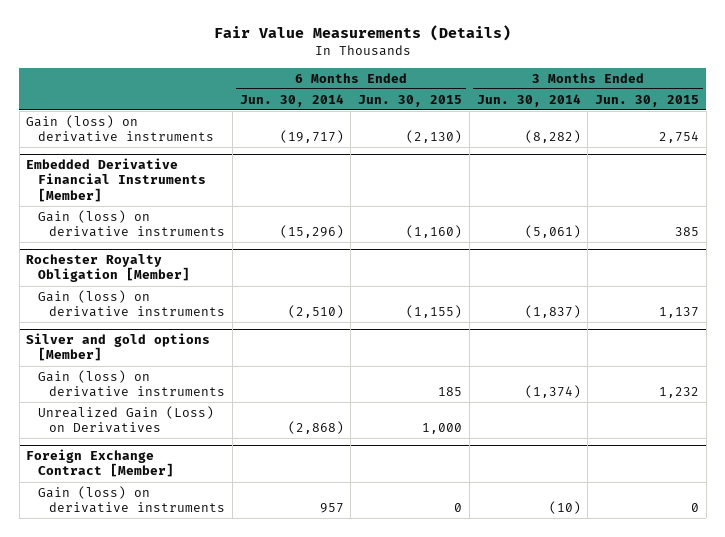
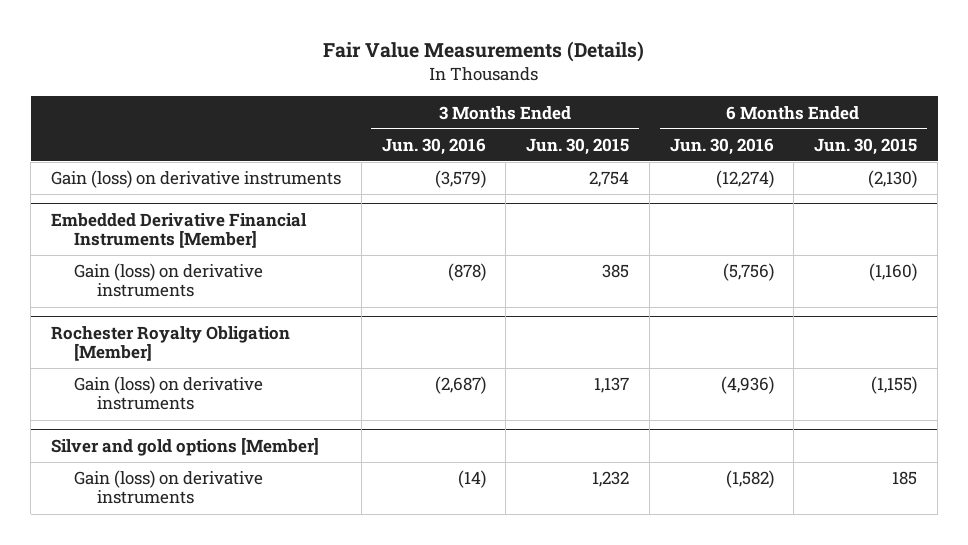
[239,93,344,107] Jun. 30, 2014 -> none
[476,93,581,107] Jun. 30, 2014 -> none
none -> [381,137,486,155] Jun. 30, 2016
none -> [669,137,774,155] Jun. 30, 2016
[37,405,214,433] Unrealized Gain (Loss) on Derivatives -> none
[26,449,174,478] Foreign Exchange Contract [Member] -> none
[37,485,226,513] Gain (loss) on derivative instruments -> none

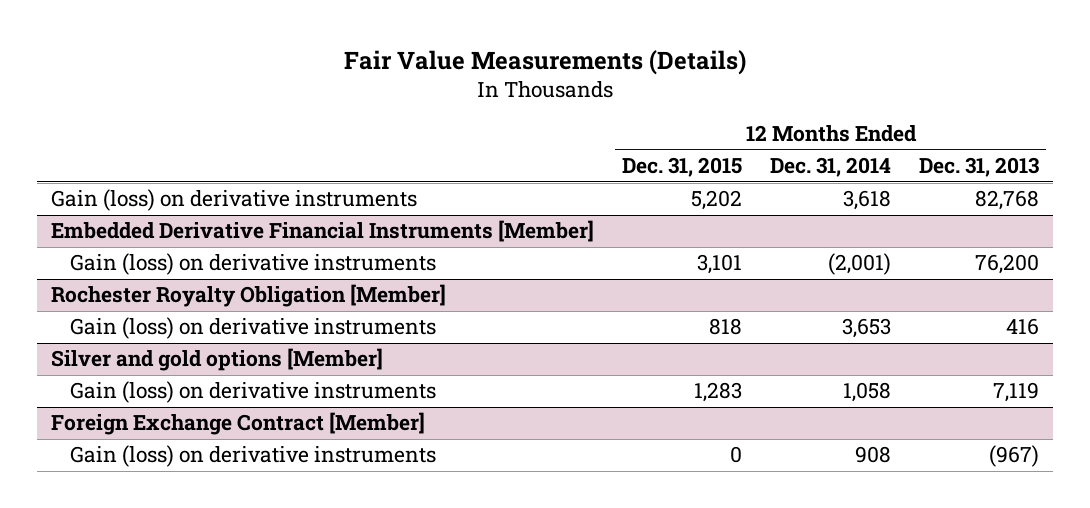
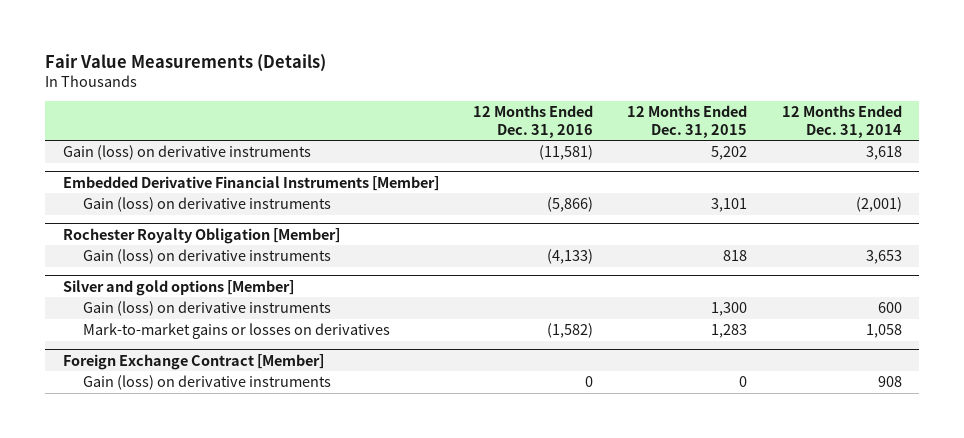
[919,157,1040,178] Dec. 31, 2013 -> none
none -> [472,105,593,138] 12 Months Ended Dec. 31, 2016
[693,382,742,403] 1,283 -> [711,302,748,317] 1,300
[843,382,892,403] 1,058 -> [877,302,902,314] 600
none -> [83,323,391,340] Mark-to-market gains or losses on derivatives

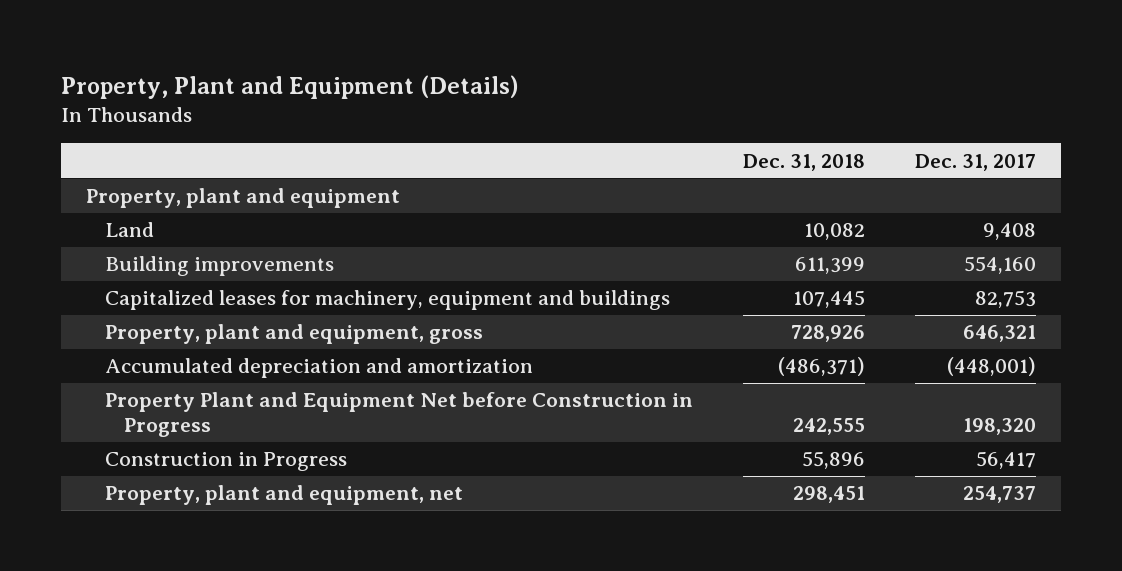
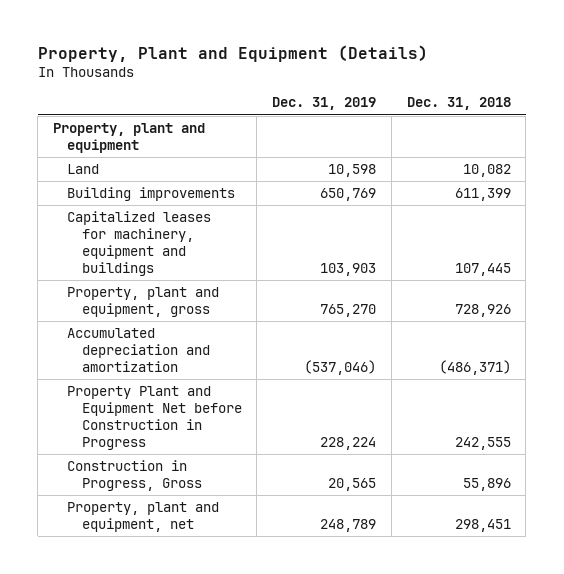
[914,153,1036,171] Dec. 31, 2017 -> none
none -> [272,97,377,111] Dec. 31, 2019
[104,452,347,472] Construction in Progress -> [67,459,202,492] Construction in Progress, Gross

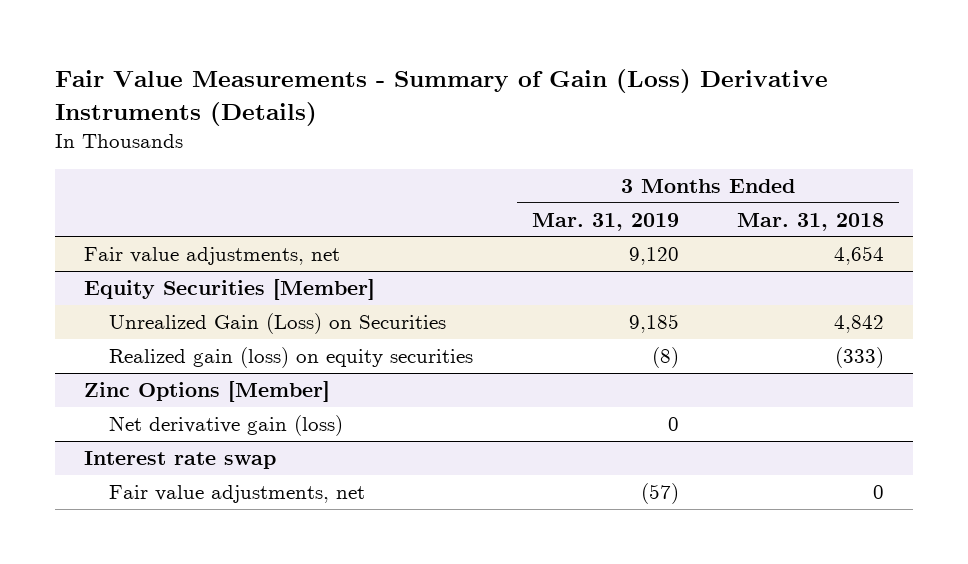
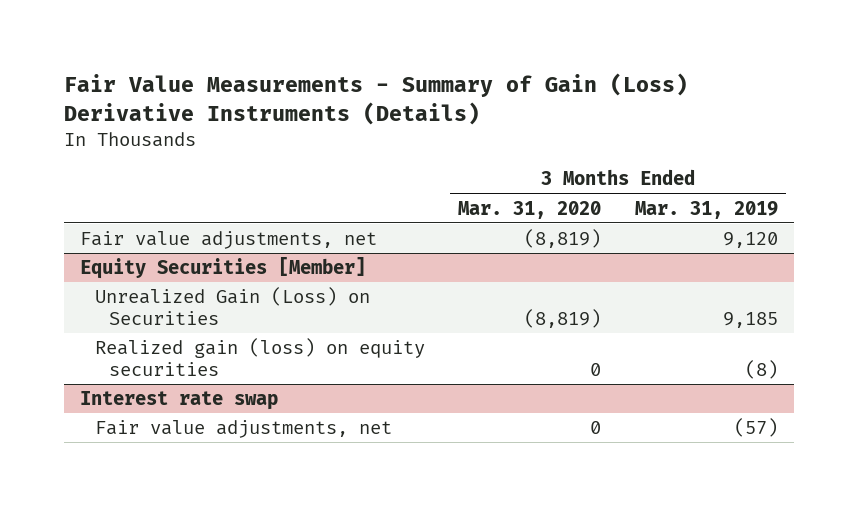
[736,212,884,231] Mar. 31, 2018 -> none
none -> [458,200,602,219] Mar. 31, 2020
[83,381,330,403] Zinc Options [Member] -> none
[109,415,344,437] Net derivative gain (loss) -> none

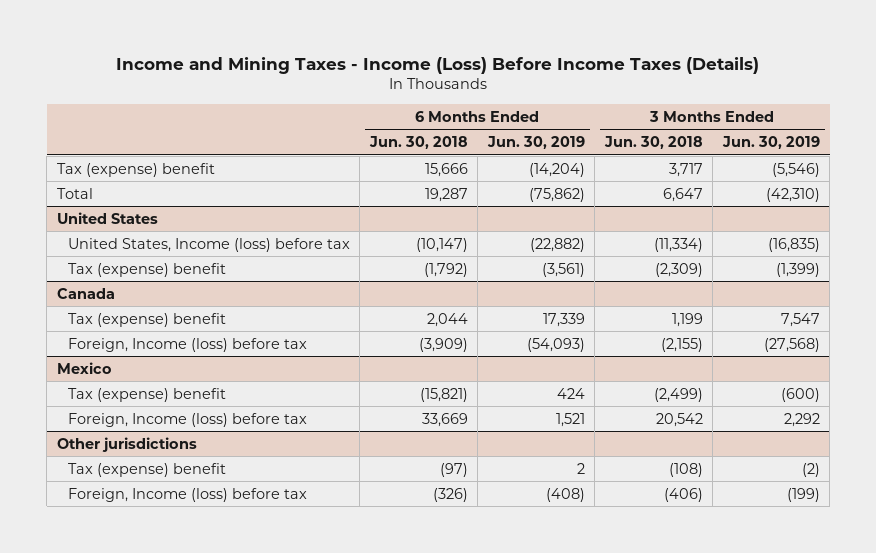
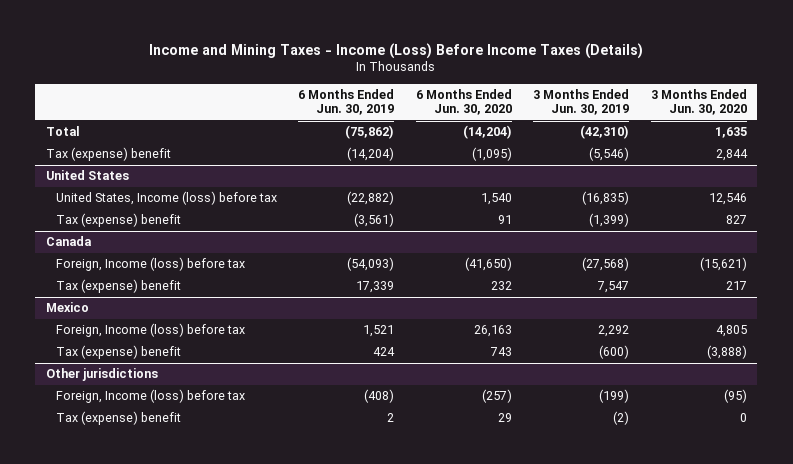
[368,136,468,150] Jun. 30, 2018 -> none
[603,136,703,150] Jun. 30, 2018 -> none
none -> [415,88,512,116] 6 Months Ended Jun. 30, 2020
none -> [650,88,747,116] 3 Months Ended Jun. 30, 2020
[56,162,215,177] Tax (expense) benefit -> [46,147,172,162] Tax (expense) benefit
[67,312,226,327] Tax (expense) benefit -> [55,279,181,294] Tax (expense) benefit
[67,387,226,402] Tax (expense) benefit -> [55,345,181,360] Tax (expense) benefit
[67,462,226,477] Tax (expense) benefit -> [55,411,181,426] Tax (expense) benefit

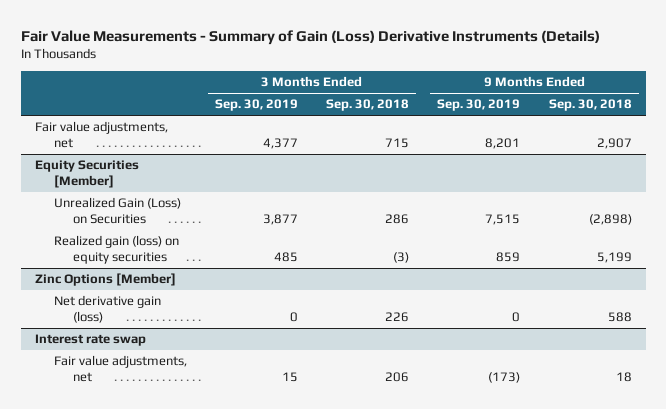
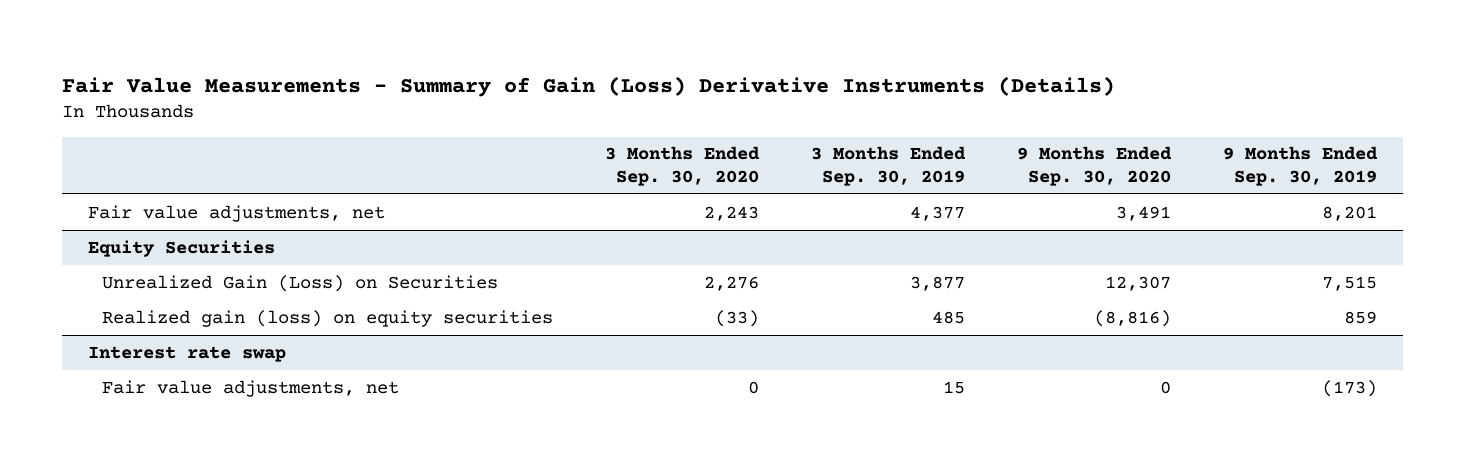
[326,99,410,112] Sep. 30, 2018 -> none
[548,99,632,112] Sep. 30, 2018 -> none
none -> [604,146,760,187] 3 Months Ended Sep. 30, 2020
none -> [1016,146,1172,187] 9 Months Ended Sep. 30, 2020
[34,160,139,188] Equity Securities [Member] -> [87,239,275,257] Equity Securities
[34,273,176,287] Zinc Options [Member] -> none
[54,295,162,323] Net derivative gain (loss) -> none

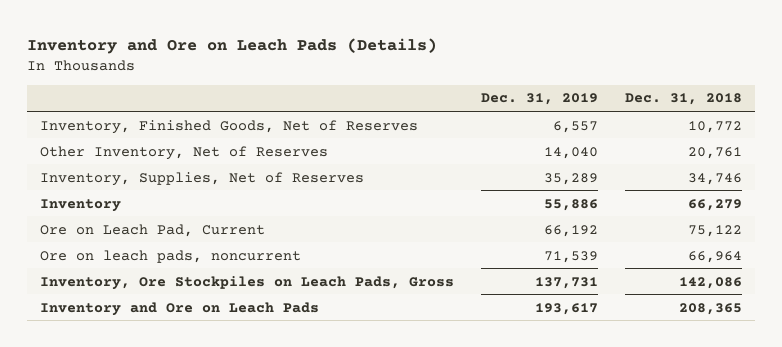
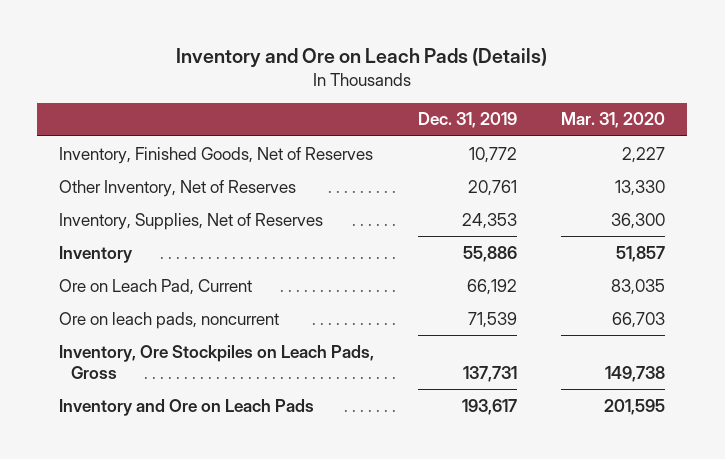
[624,93,742,106] Dec. 31, 2018 -> none
none -> [561,112,666,129] Mar. 31, 2020
[553,120,599,133] 6,557 -> [469,146,518,163] 10,772
[544,146,599,159] 14,040 -> [468,179,518,196] 20,761
[544,172,599,185] 35,289 -> [462,212,518,229] 24,353

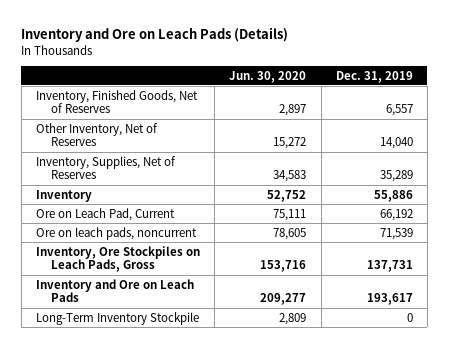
[561,112,666,129] Mar. 31, 2020 -> none
none -> [229,70,307,83] Jun. 30, 2020
[469,146,518,163] 10,772 -> [385,104,413,117] 6,557
[468,179,518,196] 20,761 -> [379,137,413,150] 14,040
[462,212,518,229] 24,353 -> [379,170,413,183] 35,289
none -> [36,311,200,325] Long-Term Inventory Stockpile

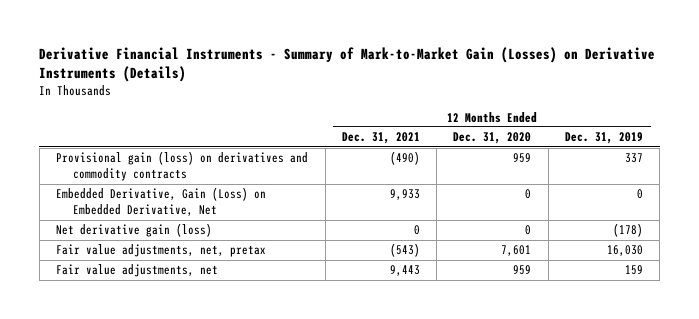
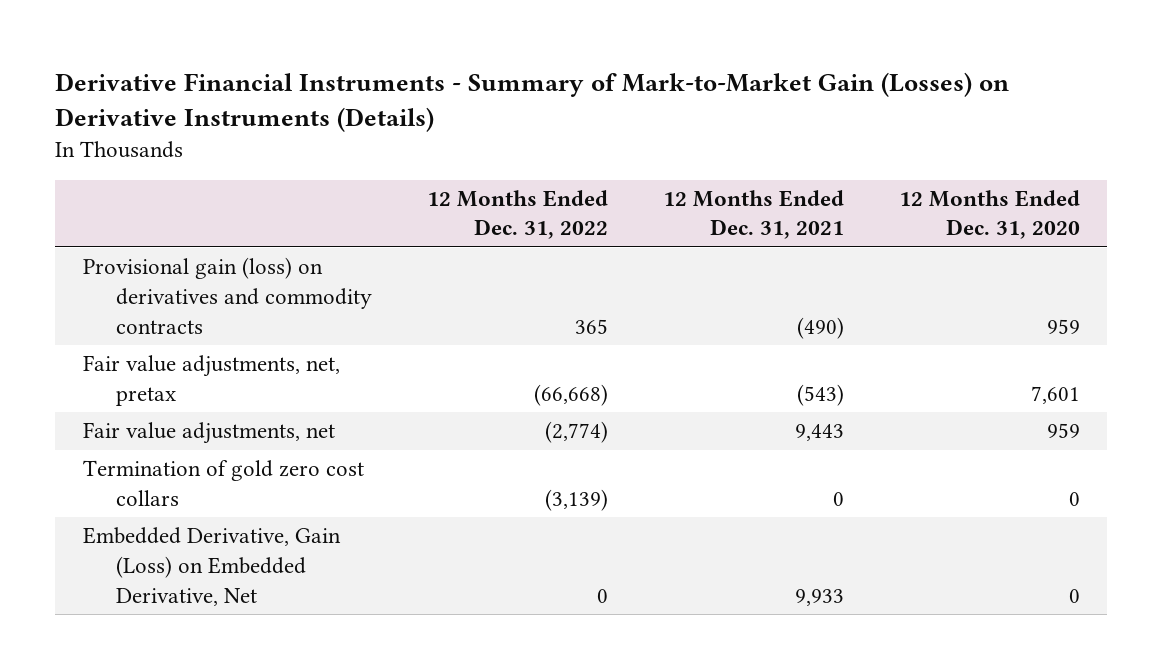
[564,132,643,145] Dec. 31, 2019 -> none
none -> [427,189,609,240] 12 Months Ended Dec. 31, 2022
[56,223,213,238] Net derivative gain (loss) -> none
none -> [82,460,364,506] Termination of gold zero cost collars
[56,187,267,217] Embedded Derivative, Gain (Loss) on Embedded Derivative, Net -> [82,527,341,606] Embedded Derivative, Gain (Loss) on Embedded Derivative, Net

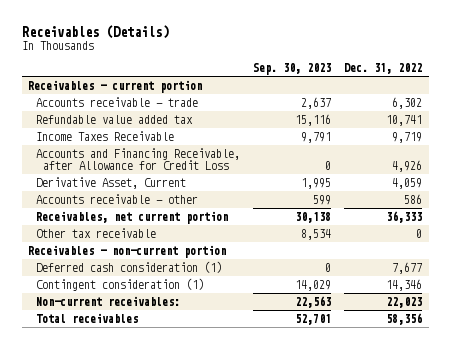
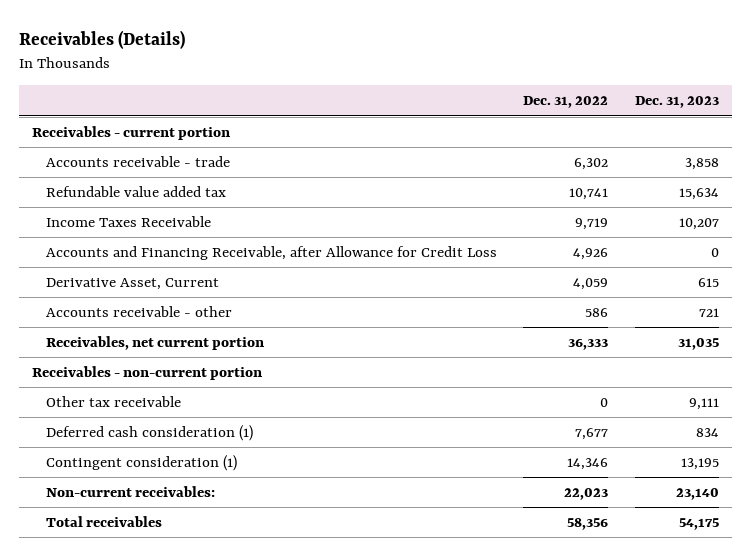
[252,63,331,76] Sep. 30, 2023 -> none
none -> [634,96,719,109] Dec. 31, 2023
[35,227,156,238] Other tax receivable -> [45,395,181,407] Other tax receivable

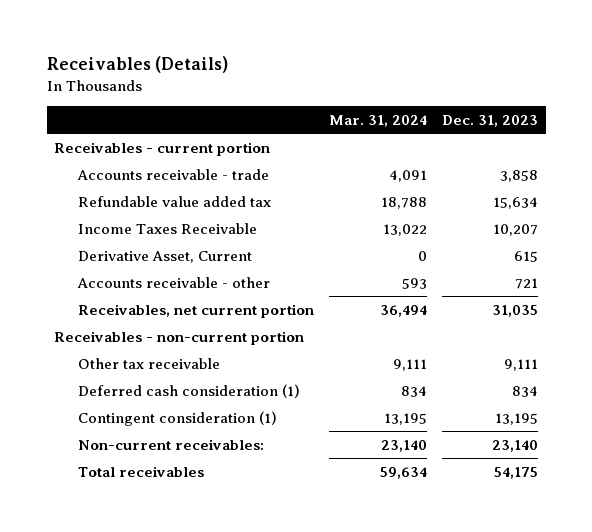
[523,96,609,109] Dec. 31, 2022 -> none
none -> [328,114,427,127] Mar. 31, 2024
[45,245,497,260] Accounts and Financing Receivable, after Allowance for Credit Loss -> none

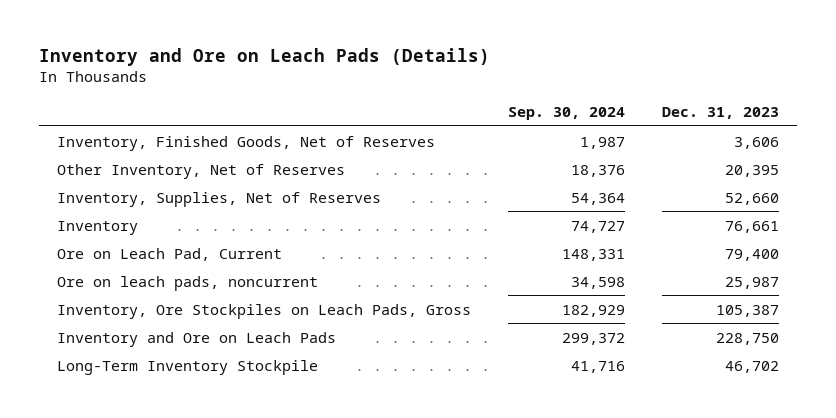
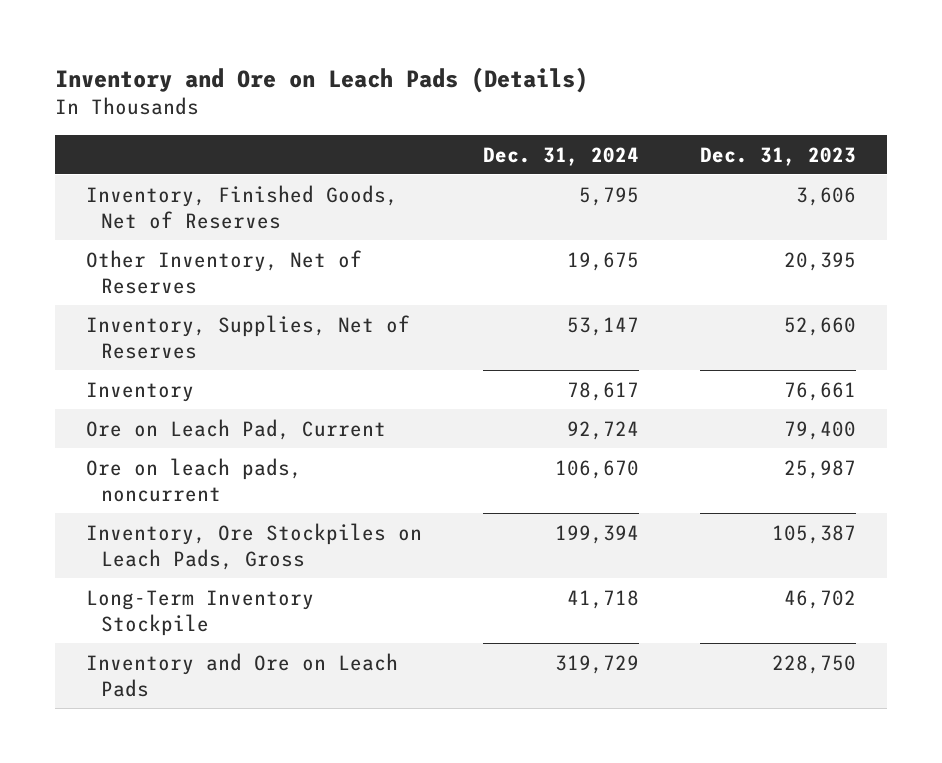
[508,107,626,121] Sep. 30, 2024 -> none
none -> [483,146,640,166] Dec. 31, 2024
[57,331,337,347] Inventory and Ore on Leach Pads -> [85,652,398,697] Inventory and Ore on Leach Pads

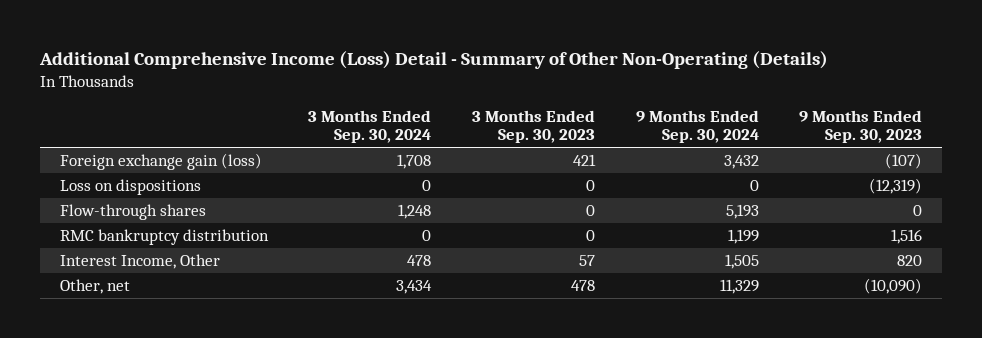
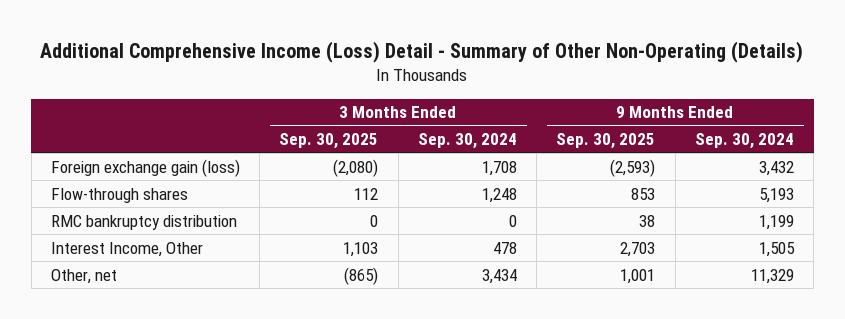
[471,109,595,144] 3 Months Ended Sep. 30, 2023 -> none
[799,109,923,144] 9 Months Ended Sep. 30, 2023 -> none
none -> [279,132,379,149] Sep. 30, 2025
none -> [556,132,656,149] Sep. 30, 2025
[59,179,201,196] Loss on dispositions -> none

